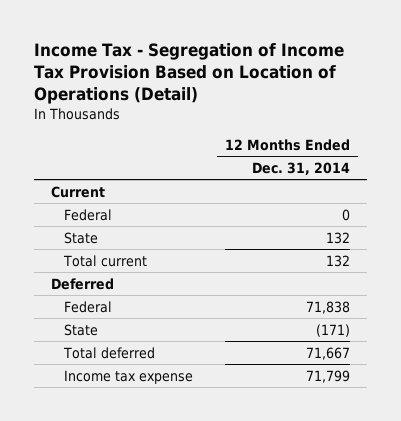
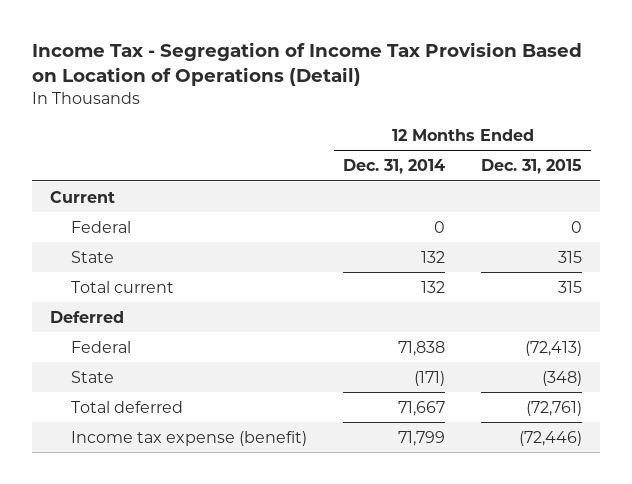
none -> [480,159,582,175] Dec. 31, 2015
[63,369,193,384] Income tax expense -> [71,430,308,446] Income tax expense (benefit)

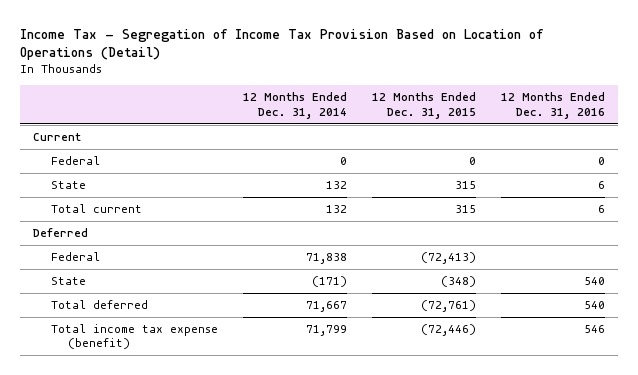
none -> [501,92,606,119] 12 Months Ended Dec. 31, 2016
[71,430,308,446] Income tax expense (benefit) -> [50,323,218,350] Total income tax expense (benefit)

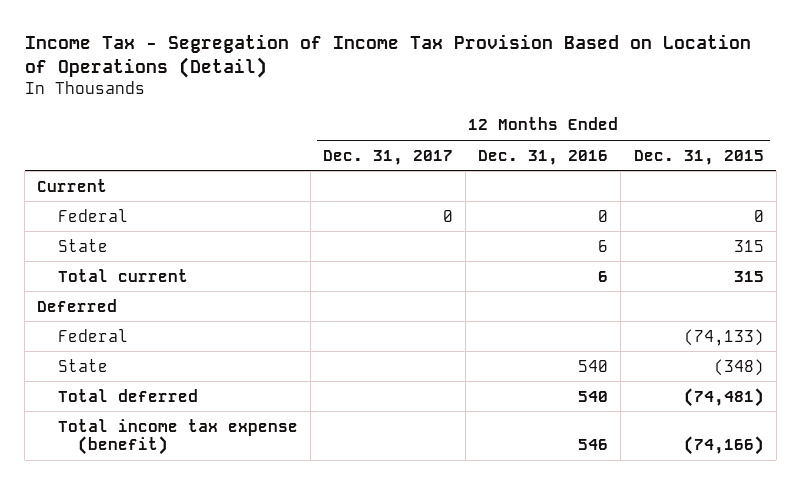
[242,92,347,119] 12 Months Ended Dec. 31, 2014 -> none
none -> [323,149,454,165] Dec. 31, 2017
[420,251,476,264] (72,413) -> [683,328,764,346] (74,133)
[420,299,476,312] (72,761) -> [683,387,764,407] (74,481)
[420,323,476,336] (72,446) -> [683,435,764,455] (74,166)

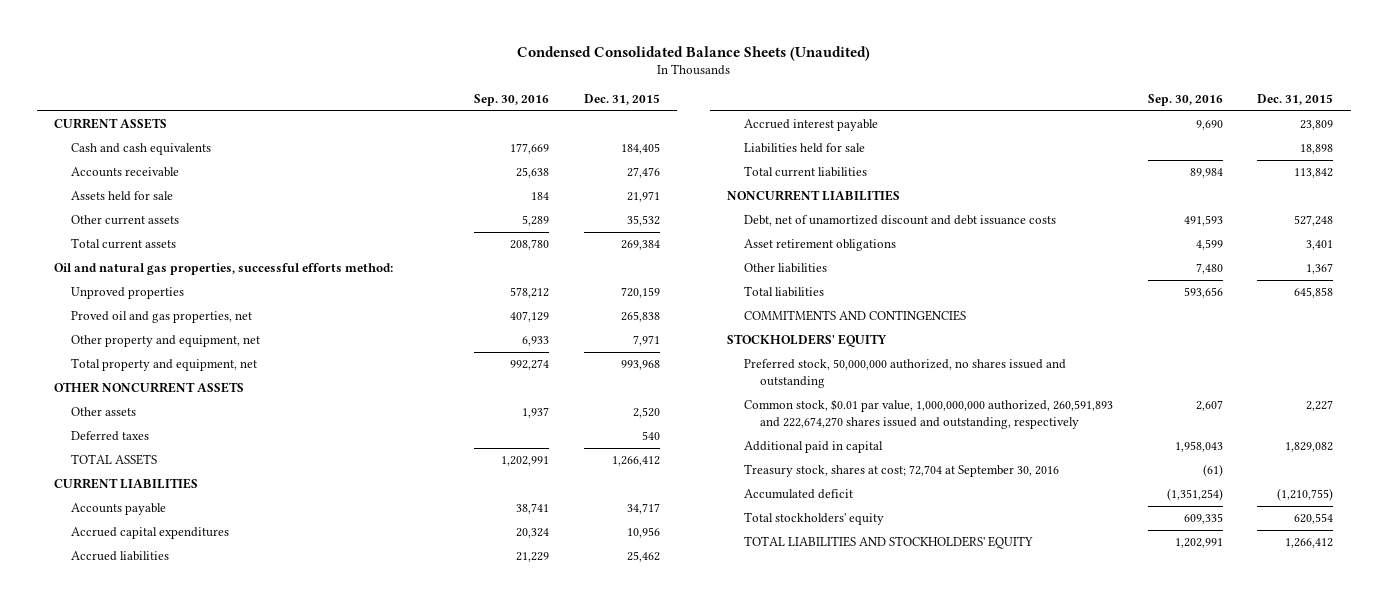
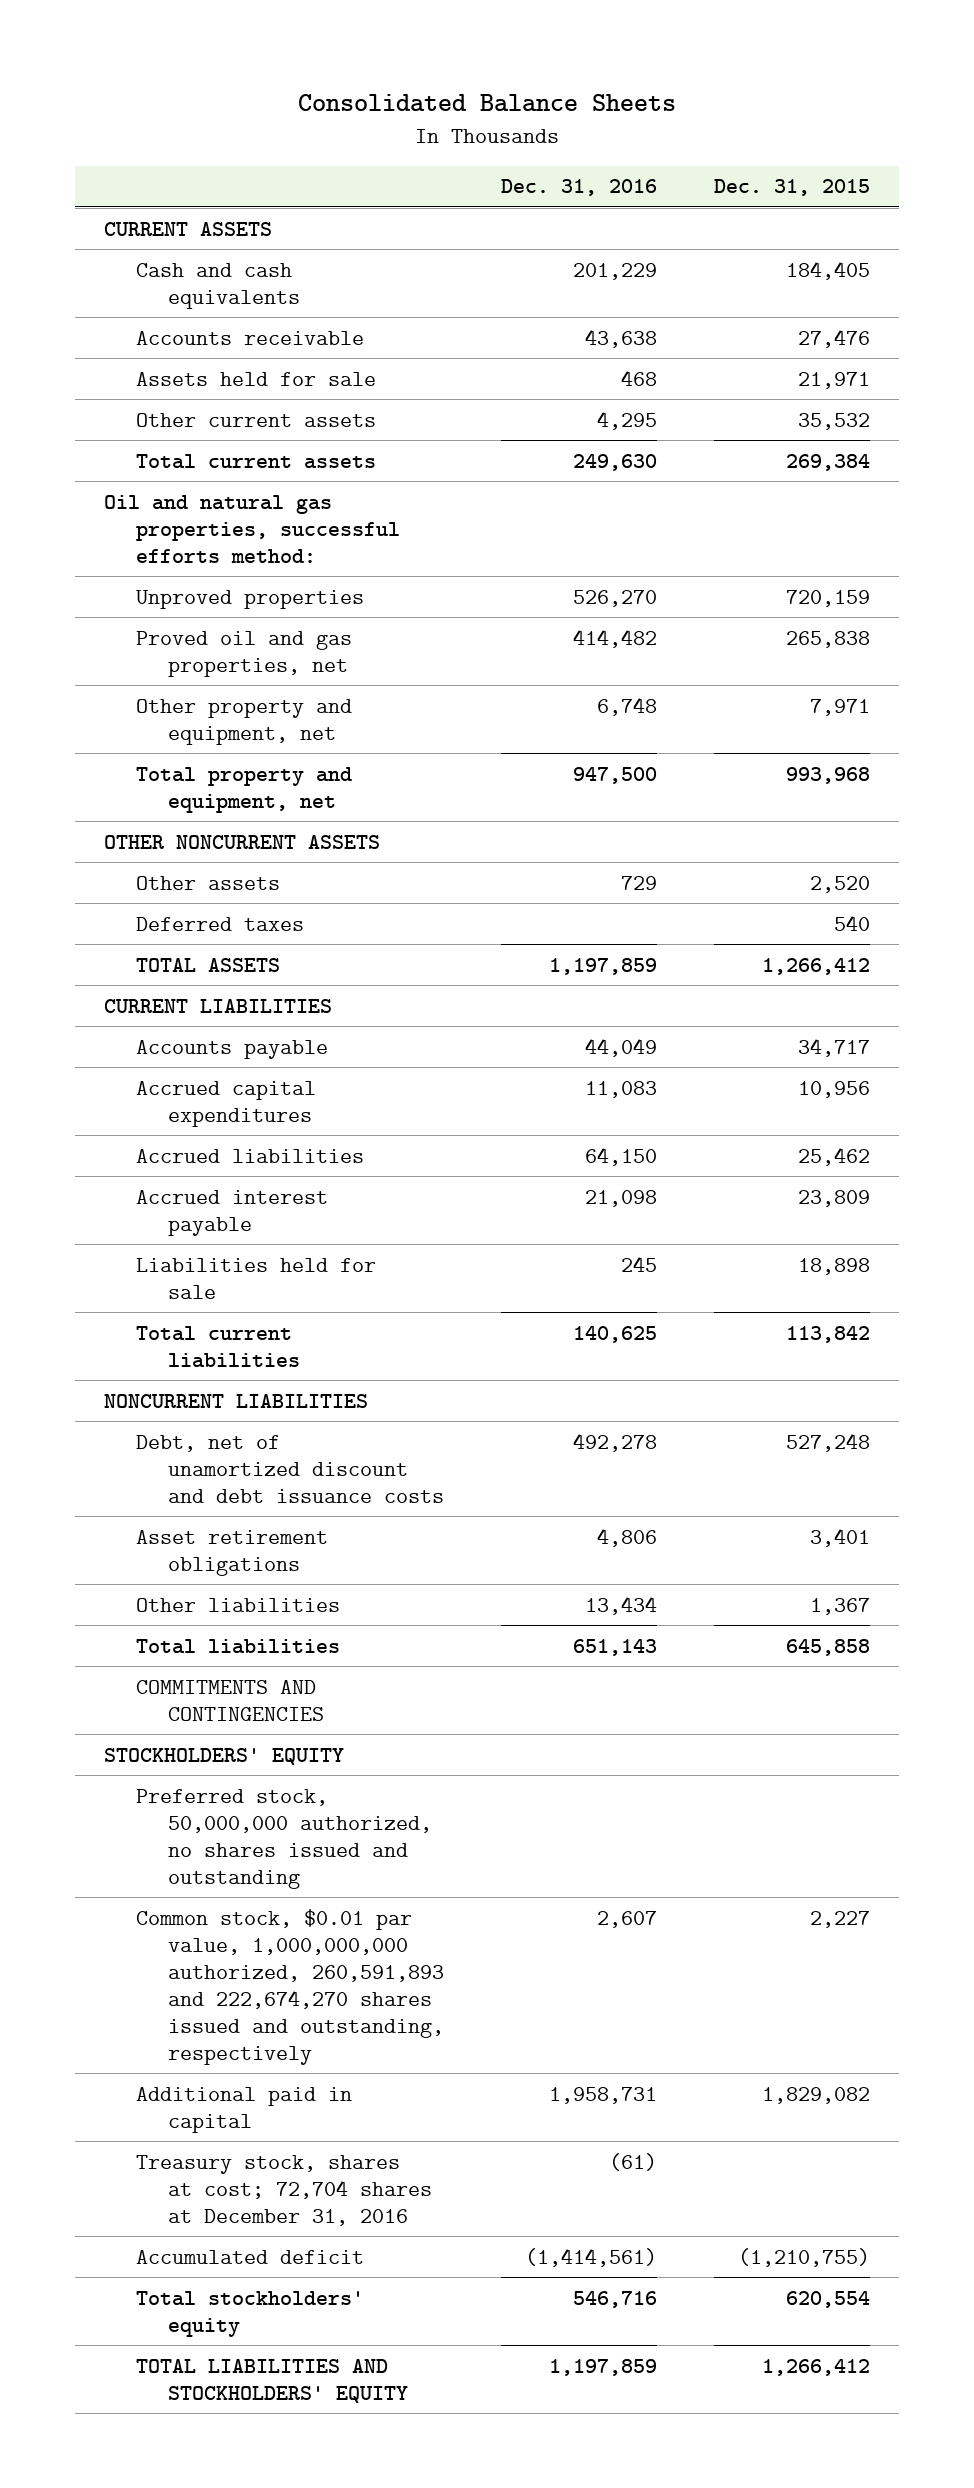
[516,45,870,61] Condensed Consolidated Balance Sheets (Unaudited) -> [298,94,677,113] Consolidated Balance Sheets
[474,94,550,107] Sep. 30, 2016 -> none
none -> [501,179,658,197] Dec. 31, 2016
[743,464,1059,478] Treasury stock, shares at cost; 72,704 at September 30, 2016 -> [136,2154,433,2226] Treasury stock, shares at cost; 72,704 shares at December 31, 2016

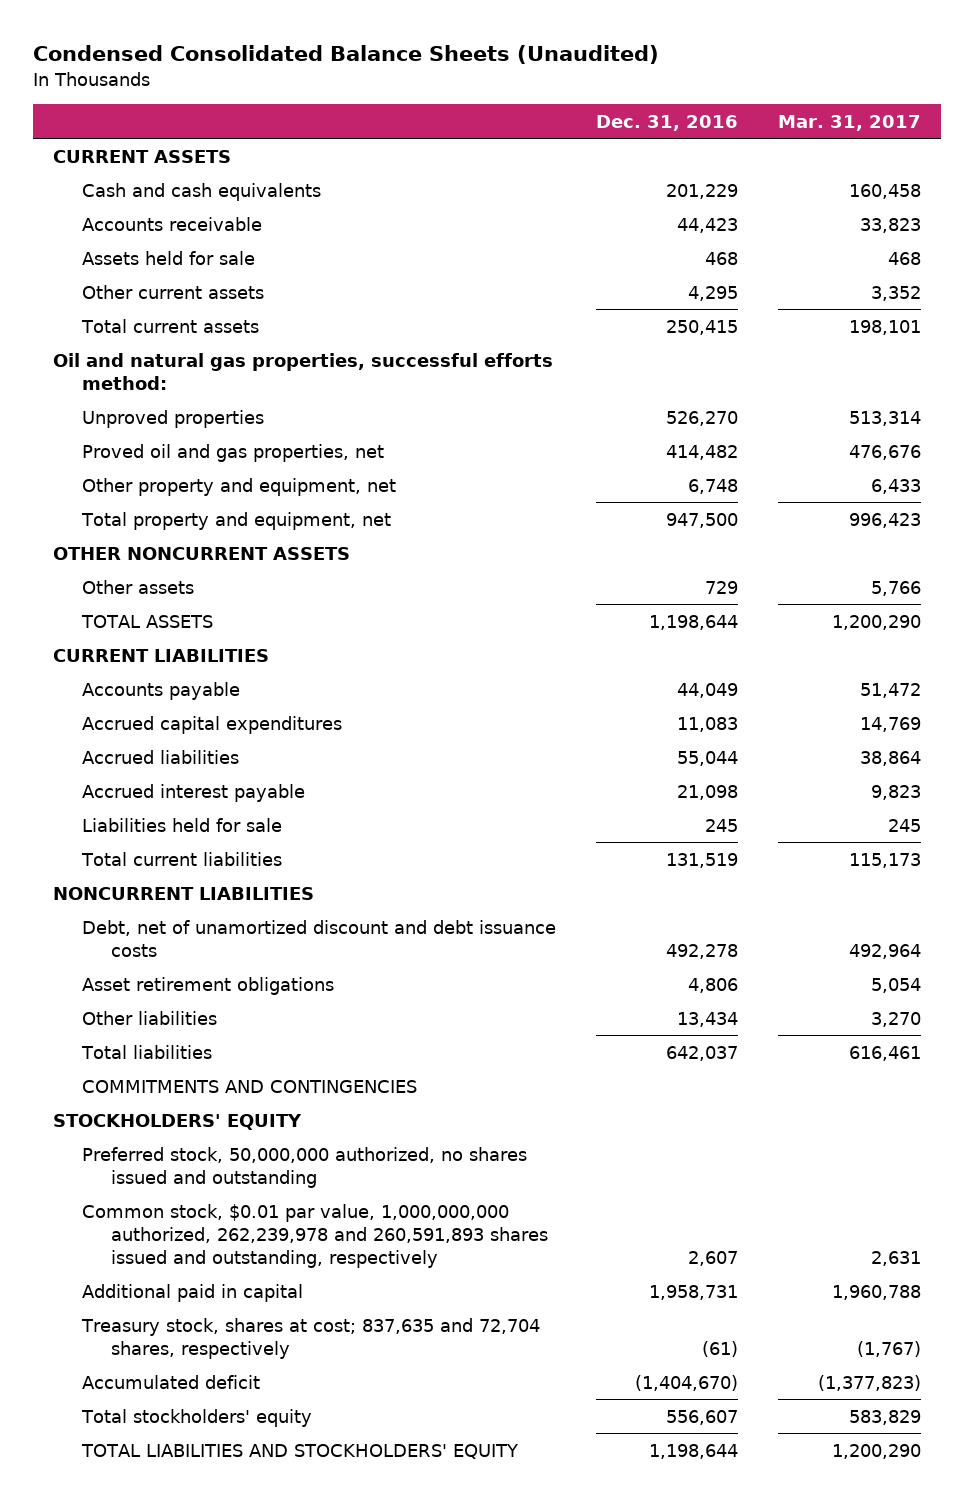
[298,94,677,113] Consolidated Balance Sheets -> [33,45,660,65] Condensed Consolidated Balance Sheets (Unaudited)
[714,179,871,197] Dec. 31, 2015 -> none
none -> [778,114,922,131] Mar. 31, 2017
[585,328,658,348] 43,638 -> [677,217,739,233] 44,423
[573,453,658,471] 249,630 -> [666,319,739,335] 250,415
[136,916,305,931] Deferred taxes -> none
[549,957,658,975] 1,197,859 -> [649,614,739,630] 1,198,644
[585,1146,658,1166] 64,150 -> [677,750,739,766] 55,044
[573,1325,658,1343] 140,625 -> [666,852,739,868] 131,519
[573,1638,658,1656] 651,143 -> [666,1045,739,1061] 642,037
[136,1908,445,2065] Common stock, $0.01 par value, 1,000,000,000 authorized, 260,591,893 and 222,674,270 shares issued and outstanding, respectively -> [82,1203,548,1268] Common stock, $0.01 par value, 1,000,000,000 authorized, 262,239,978 and 260,591,893 shares issued and outstanding, respectively
[136,2154,433,2226] Treasury stock, shares at cost; 72,704 shares at December 31, 2016 -> [81,1317,541,1359] Treasury stock, shares at cost; 837,635 and 72,704 shares, respectively
[525,2247,658,2267] (1,414,561) -> [635,1374,739,1391] (1,404,670)
[573,2290,658,2308] 546,716 -> [666,1409,739,1425] 556,607
[549,2358,658,2376] 1,197,859 -> [649,1443,739,1459] 1,198,644

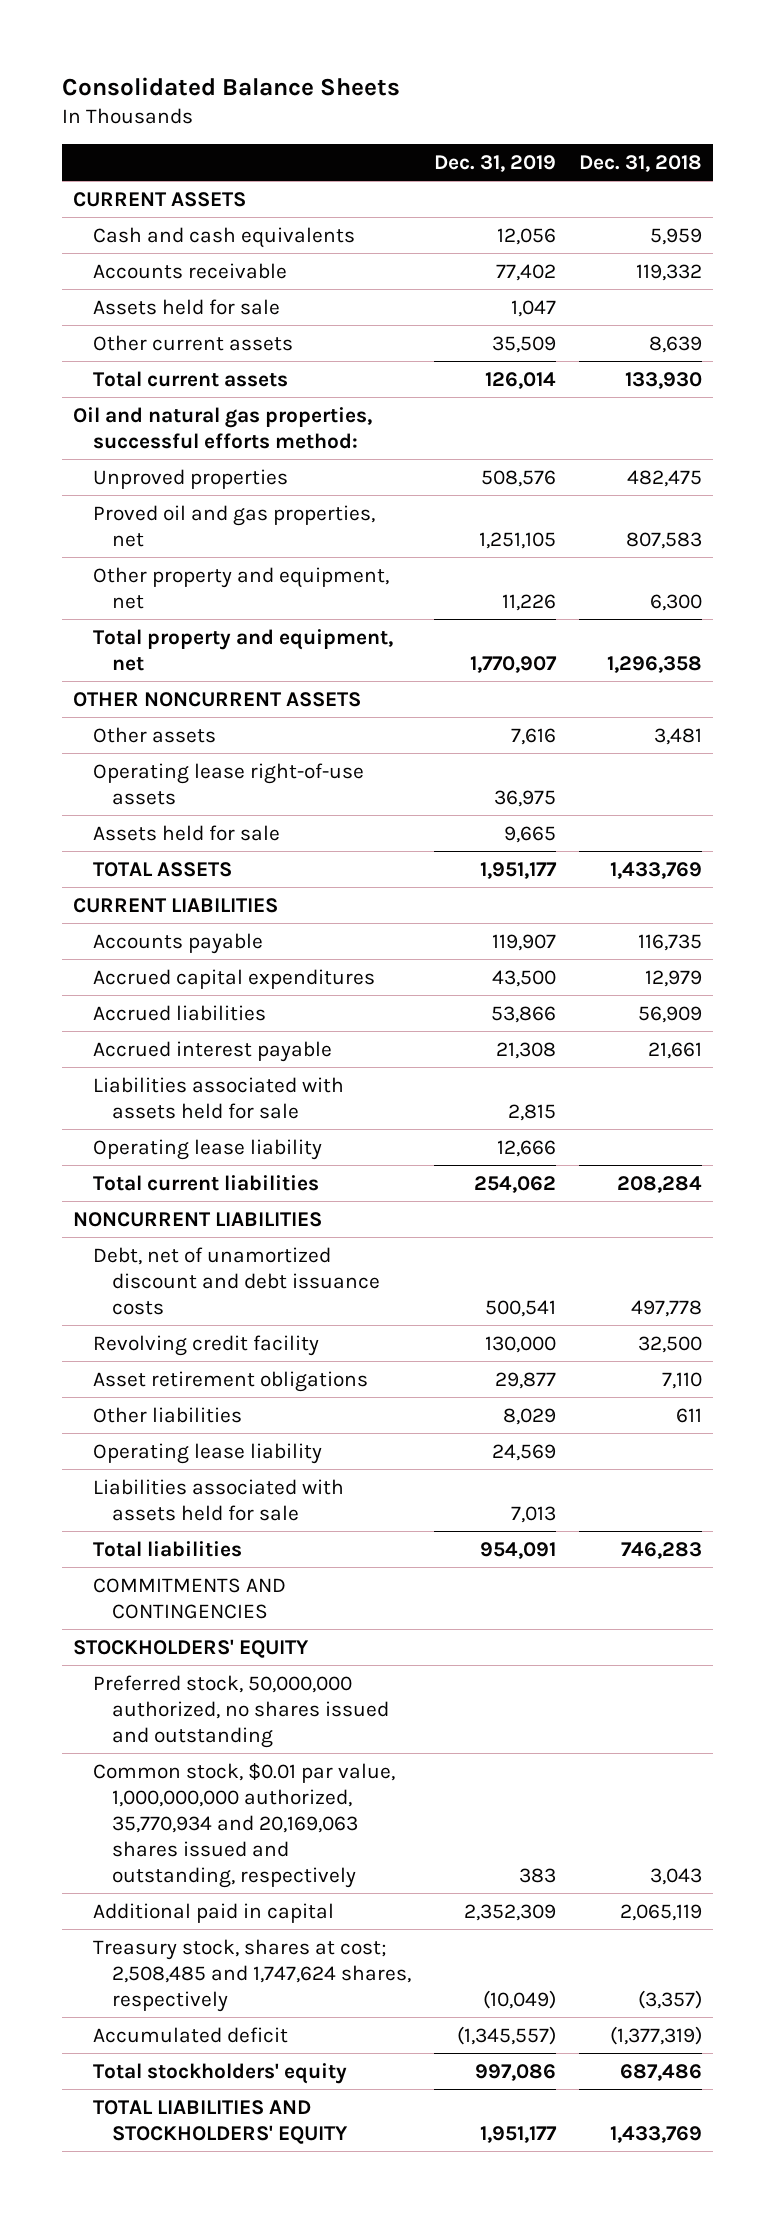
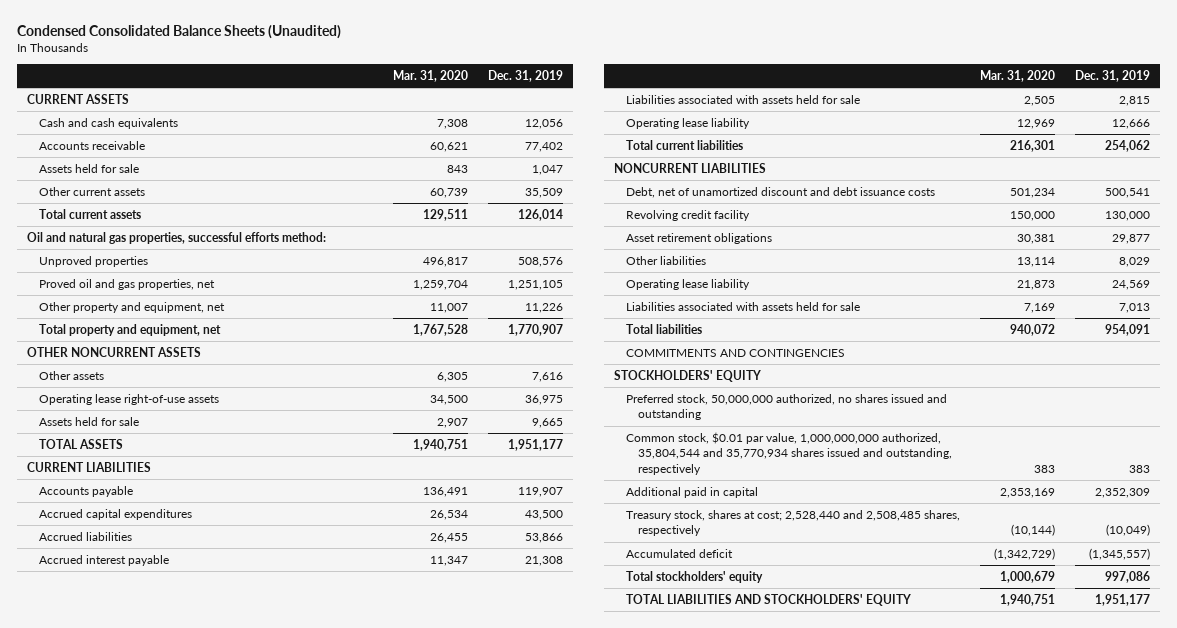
[61,76,400,96] Consolidated Balance Sheets -> [16,24,341,39] Condensed Consolidated Balance Sheets (Unaudited)
[578,154,702,172] Dec. 31, 2018 -> none
none -> [393,70,469,83] Mar. 31, 2020
[92,1762,395,1889] Common stock, $0.01 par value, 1,000,000,000 authorized, 35,770,934 and 20,169,063 shares issued and outstanding, respectively -> [625,432,952,475] Common stock, $0.01 par value, 1,000,000,000 authorized, 35,804,544 and 35,770,934 shares issued and outstanding, respectively
[92,1938,411,2012] Treasury stock, shares at cost; 2,508,485 and 1,747,624 shares, respectively -> [625,510,960,537] Treasury stock, shares at cost; 2,528,440 and 2,508,485 shares, respectively

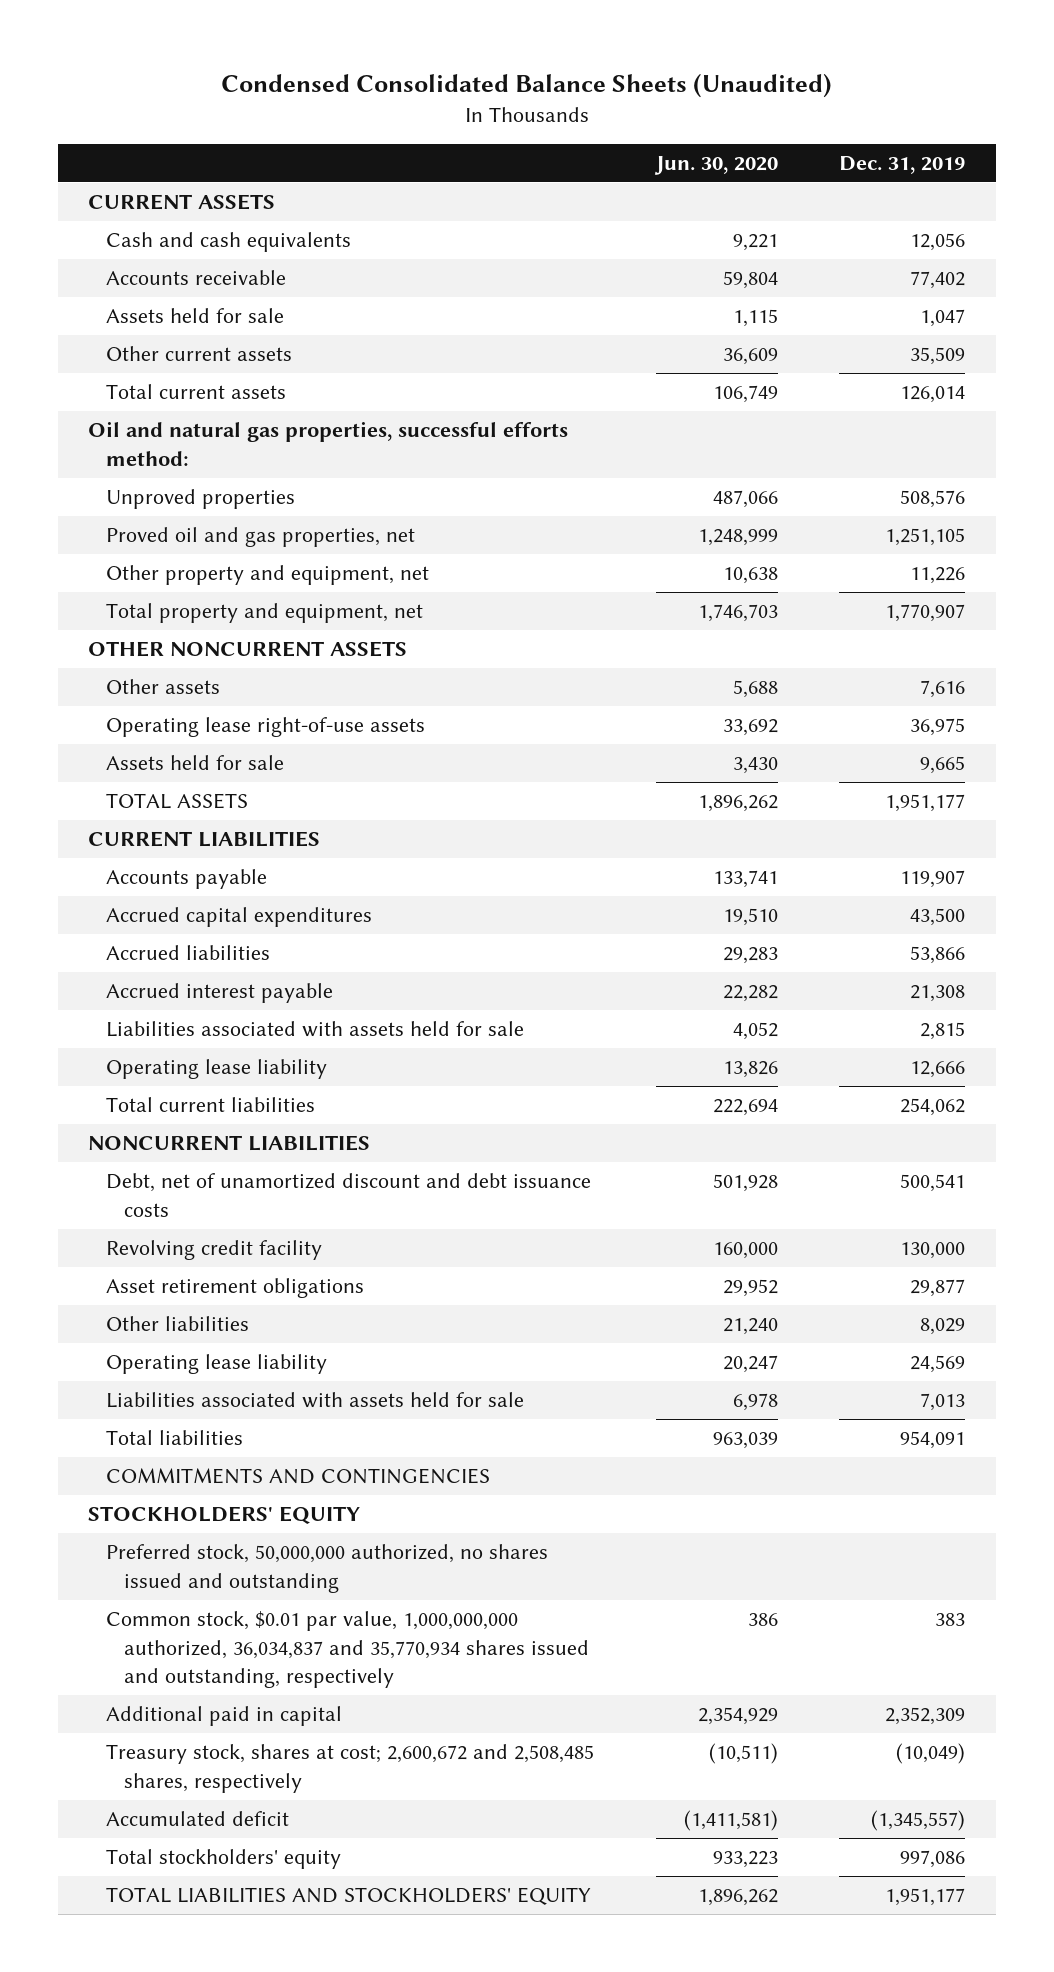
[393,70,469,83] Mar. 31, 2020 -> none
none -> [653,155,778,175] Jun. 30, 2020
[625,432,952,475] Common stock, $0.01 par value, 1,000,000,000 authorized, 35,804,544 and 35,770,934 shares issued and outstanding, respectively -> [106,1611,590,1688] Common stock, $0.01 par value, 1,000,000,000 authorized, 36,034,837 and 35,770,934 shares issued and outstanding, respectively
[625,510,960,537] Treasury stock, shares at cost; 2,528,440 and 2,508,485 shares, respectively -> [106,1744,595,1793] Treasury stock, shares at cost; 2,600,672 and 2,508,485 shares, respectively

